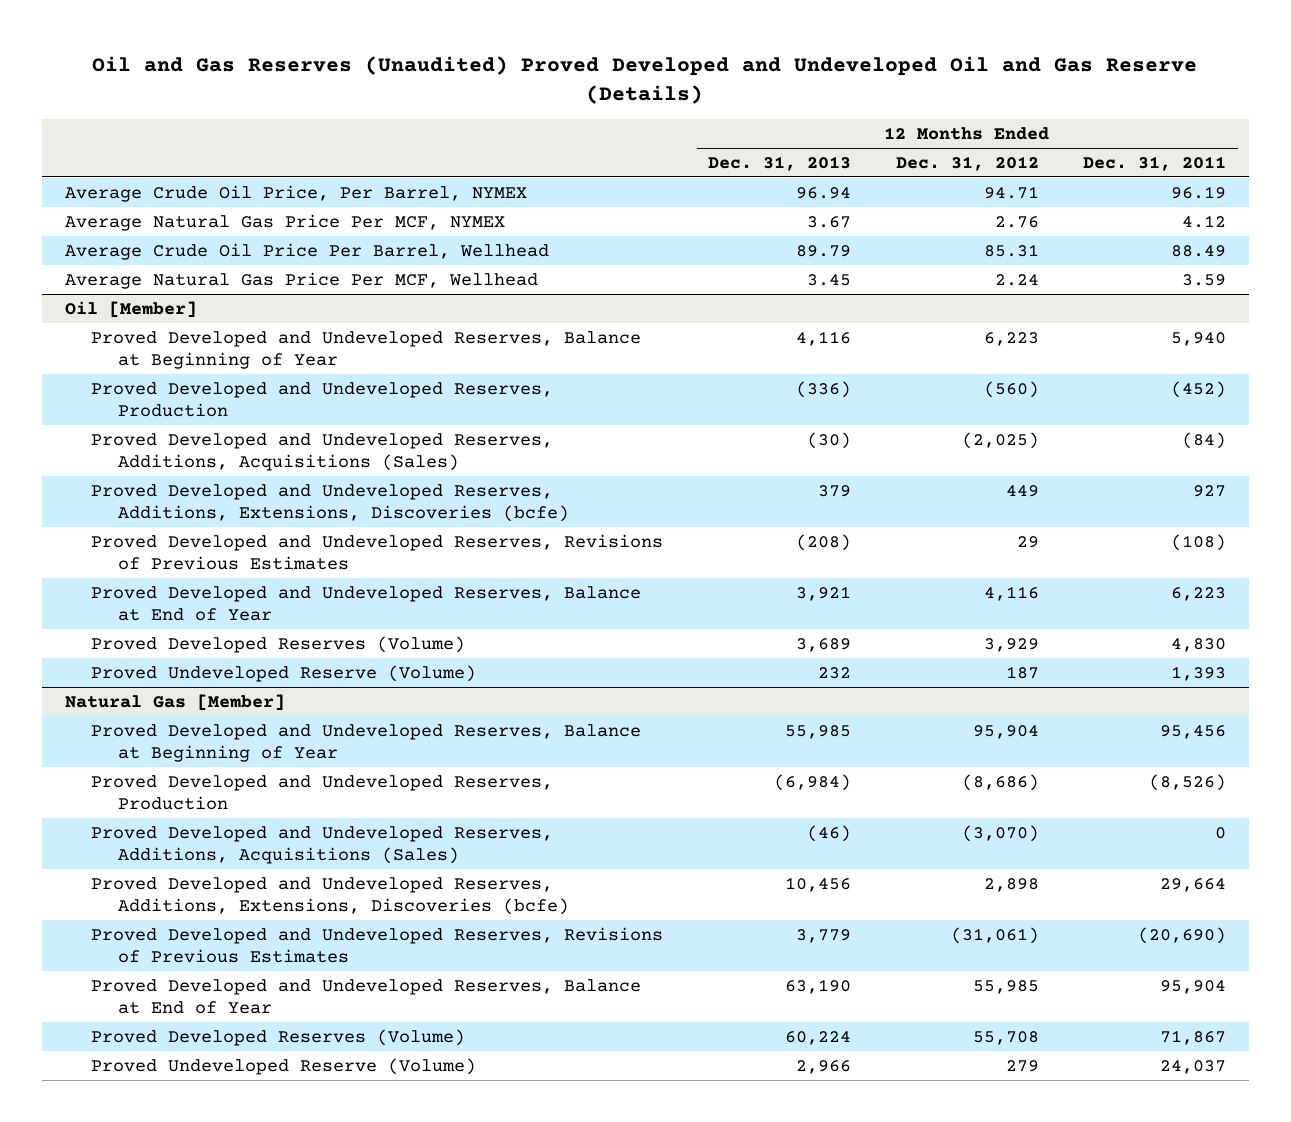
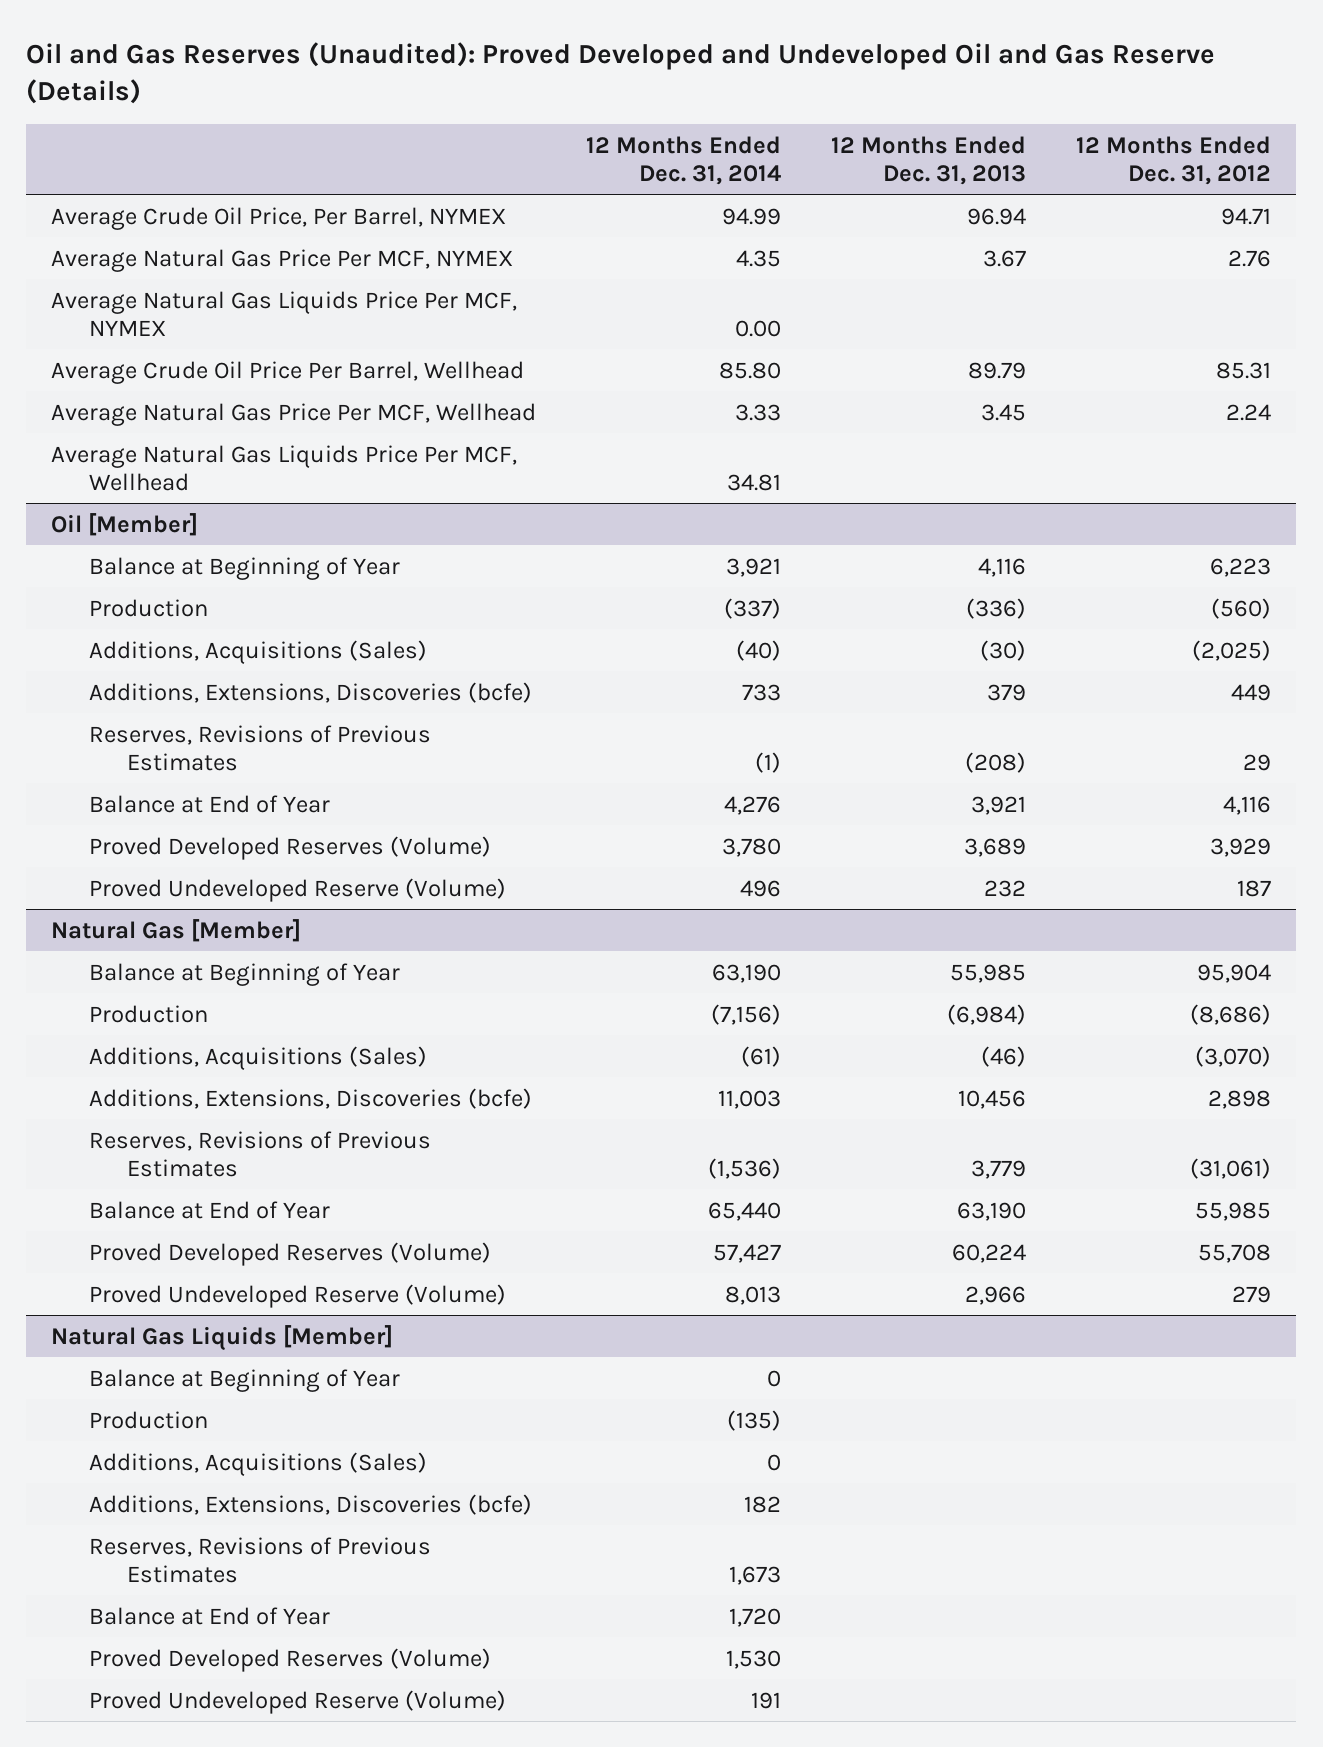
[92,56,1198,105] Oil and Gas Reserves (Unaudited) Proved Developed and Undeveloped Oil and Gas Reserve (Details) -> [26,42,1216,105] Oil and Gas Reserves (Unaudited): Proved Developed and Undeveloped Oil and Gas Reserve (Details)
[1083,155,1227,171] Dec. 31, 2011 -> none
none -> [586,135,782,185] 12 Months Ended Dec. 31, 2014
none -> [51,290,518,336] Average Natural Gas Liquids Price Per MCF, NYMEX
none -> [51,444,518,491] Average Natural Gas Liquids Price Per MCF, Wellhead
[91,330,642,370] Proved Developed and Undeveloped Reserves, Balance at Beginning of Year -> [89,556,401,580] Balance at Beginning of Year
[91,381,554,418] Proved Developed and Undeveloped Reserves, Production -> [89,598,209,617] Production
[91,432,554,472] Proved Developed and Undeveloped Reserves, Additions, Acquisitions (Sales) -> [89,639,428,664] Additions, Acquisitions (Sales)
[91,483,570,523] Proved Developed and Undeveloped Reserves, Additions, Extensions, Discoveries (bcfe) -> [89,681,533,703] Additions, Extensions, Discoveries (bcfe)
[91,533,664,571] Proved Developed and Undeveloped Reserves, Revisions of Previous Estimates -> [89,724,432,771] Reserves, Revisions of Previous Estimates
[91,585,642,622] Proved Developed and Undeveloped Reserves, Balance at End of Year -> [89,794,331,813] Balance at End of Year
[91,723,642,763] Proved Developed and Undeveloped Reserves, Balance at Beginning of Year -> [89,962,401,986] Balance at Beginning of Year
[91,774,554,811] Proved Developed and Undeveloped Reserves, Production -> [89,1004,209,1023] Production
[91,825,554,865] Proved Developed and Undeveloped Reserves, Additions, Acquisitions (Sales) -> [89,1045,428,1070] Additions, Acquisitions (Sales)
[91,876,570,916] Proved Developed and Undeveloped Reserves, Additions, Extensions, Discoveries (bcfe) -> [89,1087,533,1109] Additions, Extensions, Discoveries (bcfe)
[91,926,664,964] Proved Developed and Undeveloped Reserves, Revisions of Previous Estimates -> [89,1130,432,1177] Reserves, Revisions of Previous Estimates
[91,978,642,1015] Proved Developed and Undeveloped Reserves, Balance at End of Year -> [89,1200,331,1219] Balance at End of Year
none -> [51,1324,394,1351] Natural Gas Liquids [Member]
none -> [89,1368,401,1392] Balance at Beginning of Year
none -> [89,1410,209,1429] Production
none -> [89,1451,428,1476] Additions, Acquisitions (Sales)
none -> [89,1493,533,1515] Additions, Extensions, Discoveries (bcfe)
none -> [89,1536,432,1583] Reserves, Revisions of Previous Estimates
none -> [89,1606,331,1625] Balance at End of Year
none -> [89,1647,492,1672] Proved Developed Reserves (Volume)
none -> [89,1689,507,1714] Proved Undeveloped Reserve (Volume)

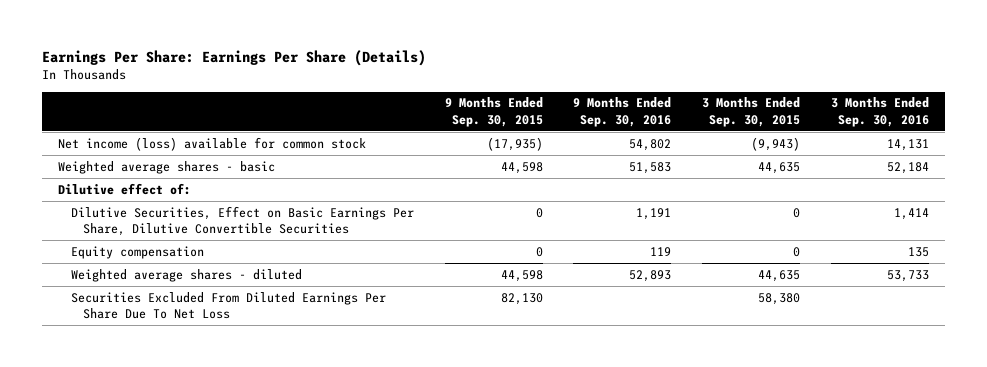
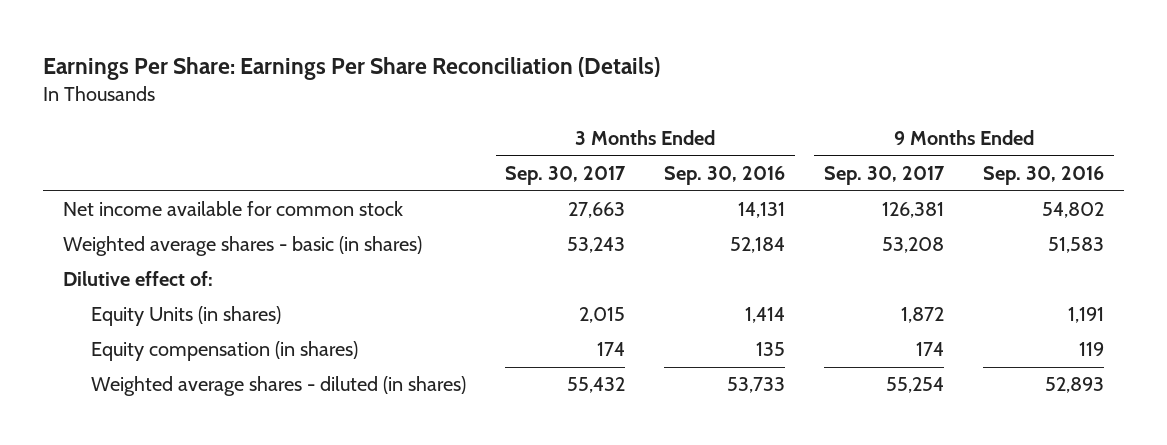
[42,50,427,67] Earnings Per Share: Earnings Per Share (Details) -> [43,57,661,81] Earnings Per Share: Earnings Per Share Reconciliation (Details)
[444,97,543,127] 9 Months Ended Sep. 30, 2015 -> none
[702,97,801,127] 3 Months Ended Sep. 30, 2015 -> none
none -> [505,166,627,186] Sep. 30, 2017
none -> [824,166,946,186] Sep. 30, 2017
[57,136,366,151] Net income (loss) available for common stock -> [62,201,403,217] Net income available for common stock
[57,160,275,174] Weighted average shares - basic -> [62,236,422,257] Weighted average shares - basic (in shares)
[70,291,386,320] Securities Excluded From Diluted Earnings Per Share Due To Net Loss -> none
[70,205,414,237] Dilutive Securities, Effect on Basic Earnings Per Share, Dilutive Convertible Securities -> [91,306,282,327] Equity Units (in shares)
[70,245,204,259] Equity compensation -> [91,341,359,362] Equity compensation (in shares)
[70,268,302,282] Weighted average shares - diluted -> [91,376,467,397] Weighted average shares - diluted (in shares)

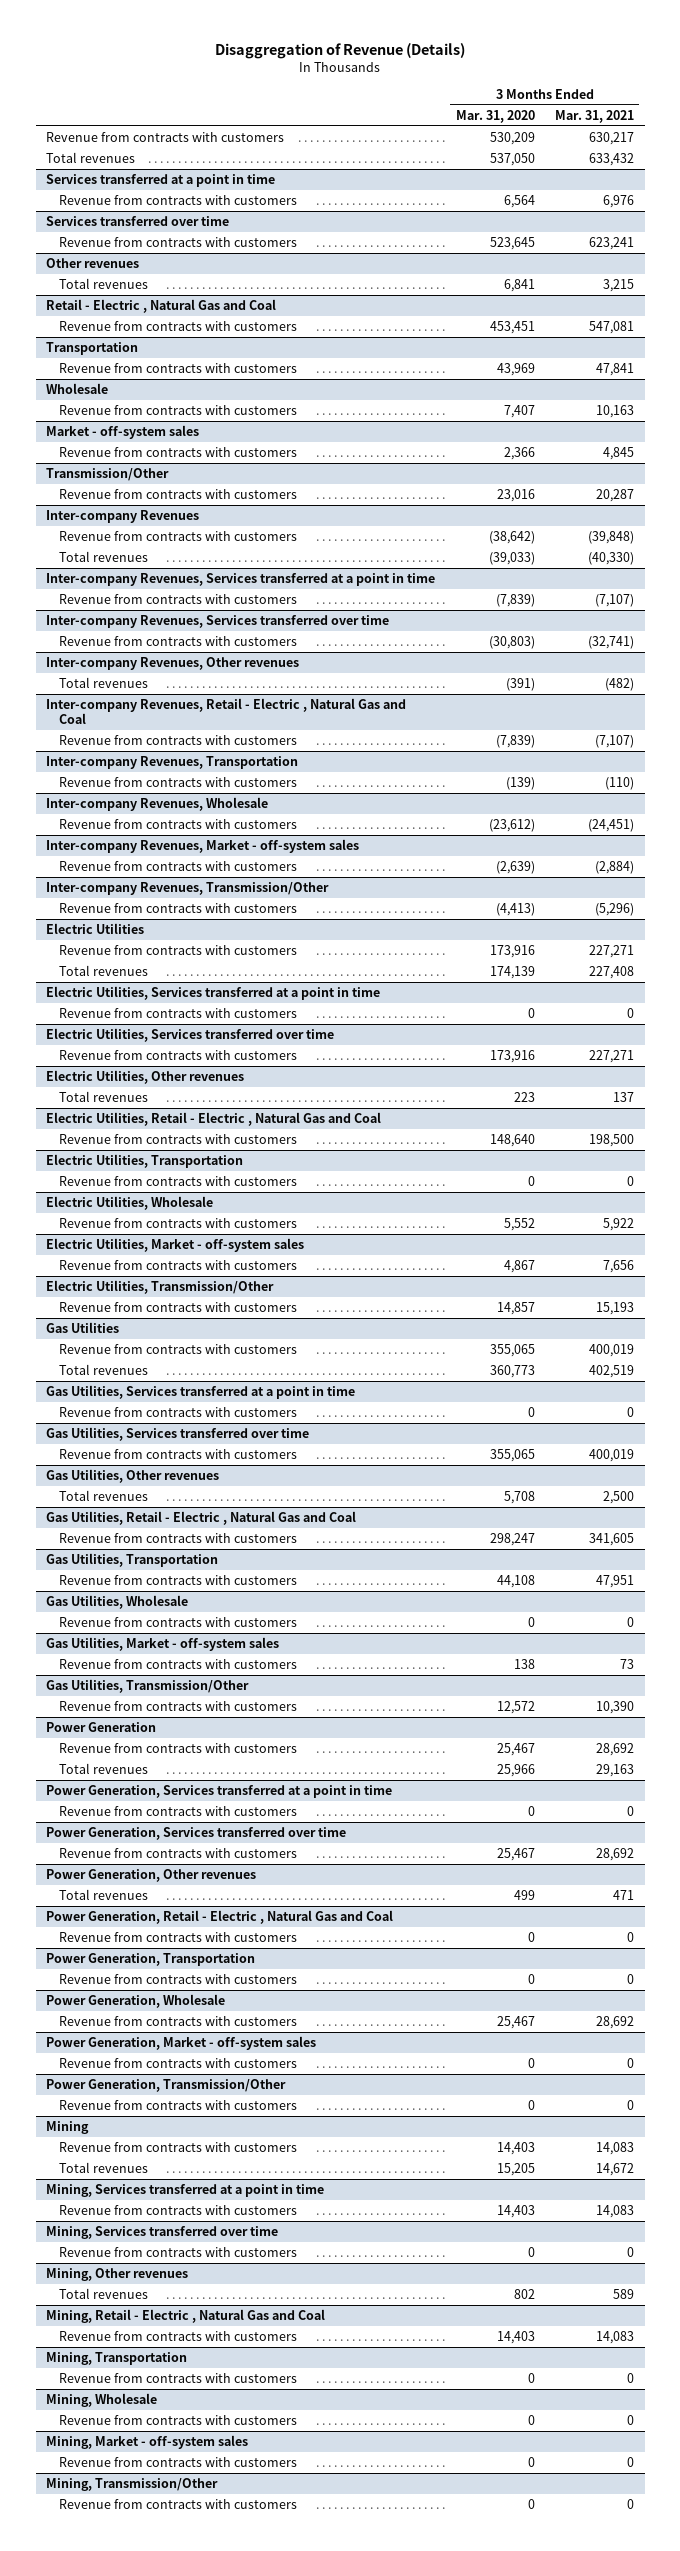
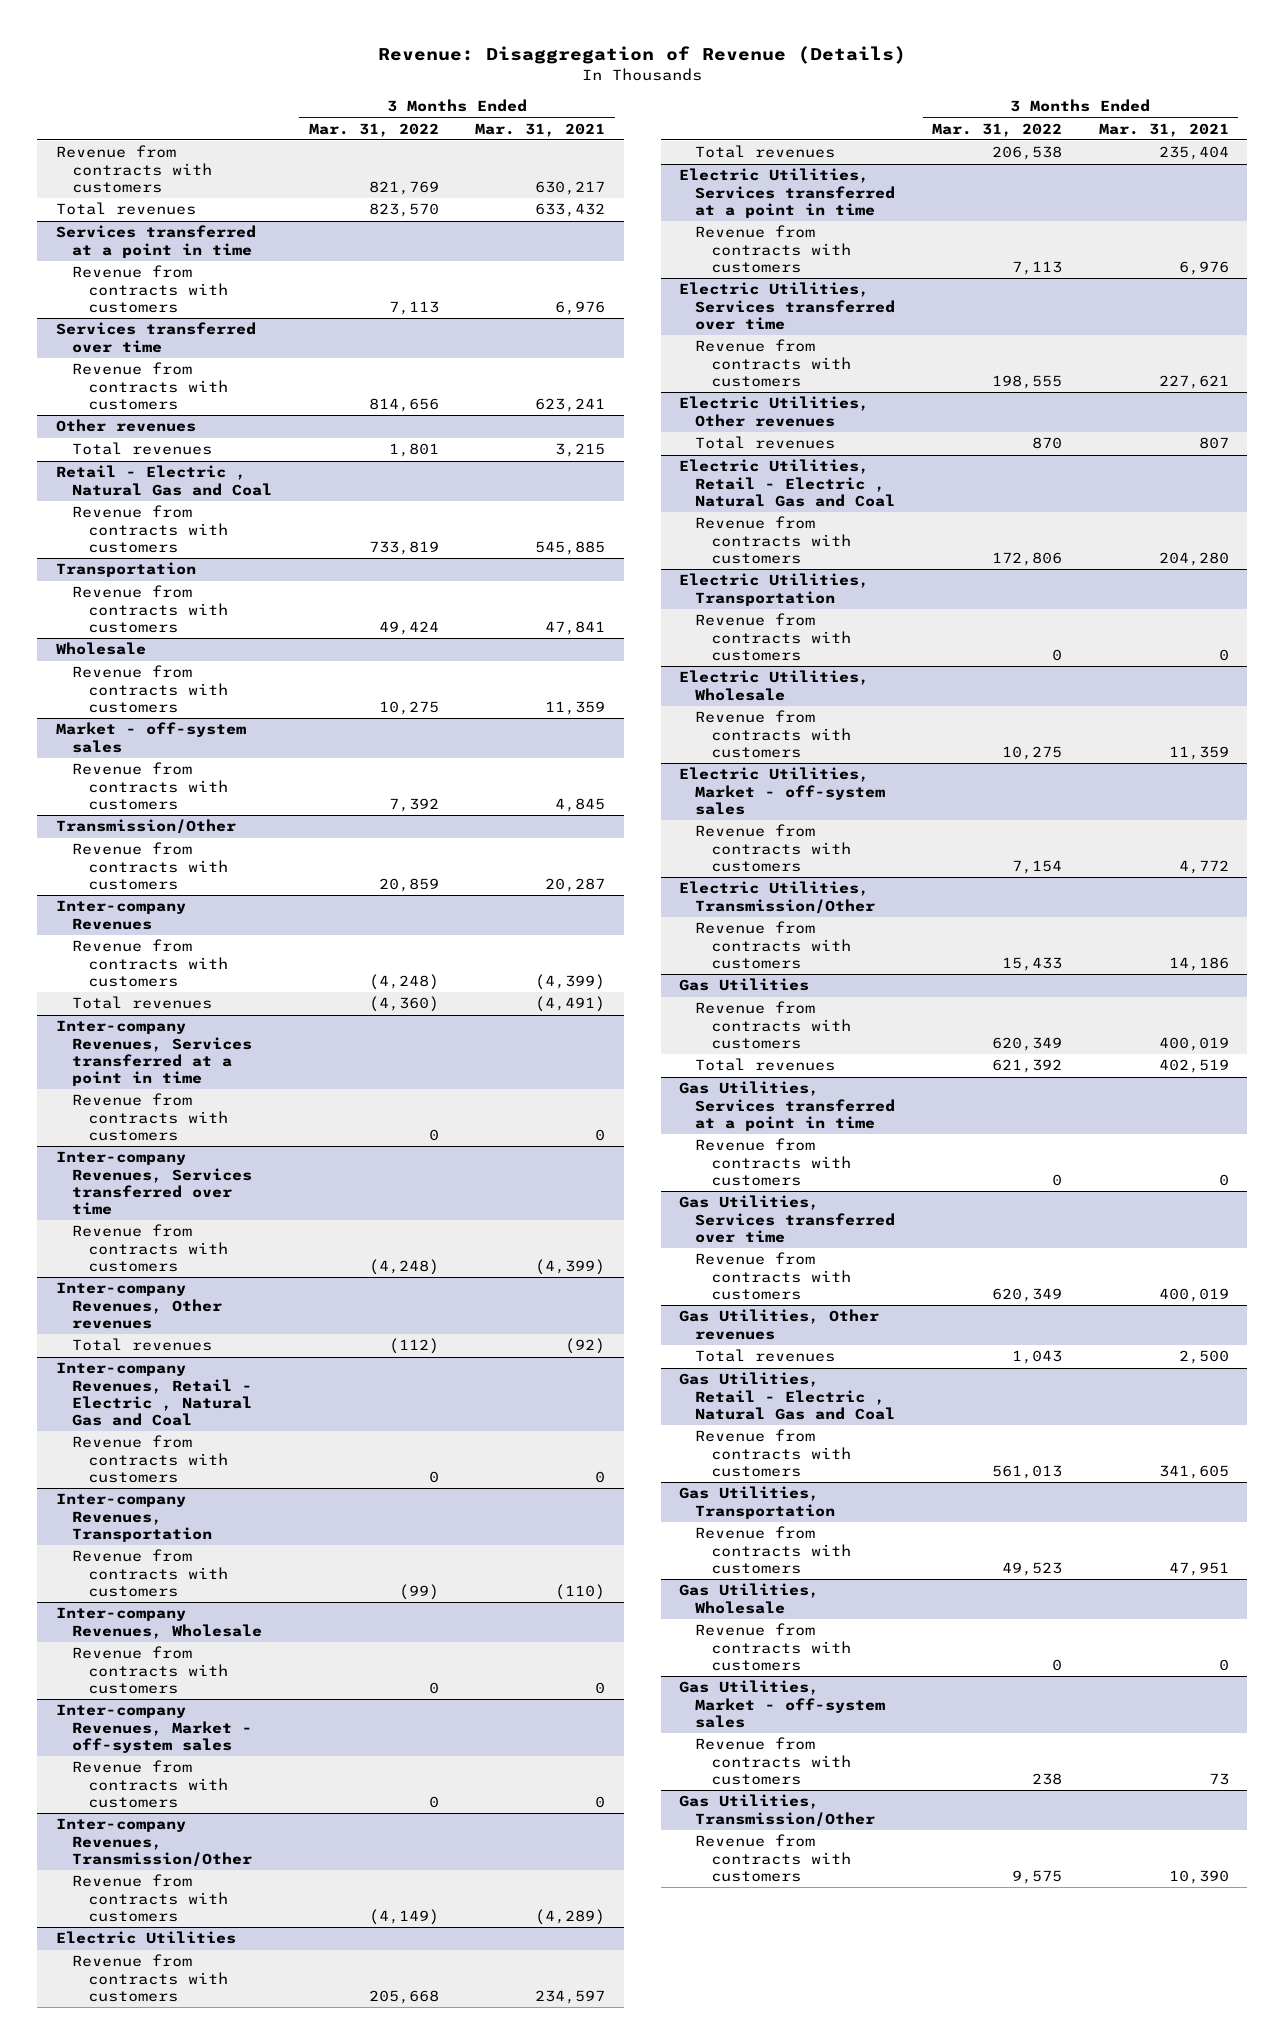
[215,42,466,59] Disaggregation of Revenue (Details) -> [378,46,907,65] Revenue: Disaggregation of Revenue (Details)
[455,109,535,123] Mar. 31, 2020 -> none
none -> [308,122,439,137] Mar. 31, 2022
[589,320,635,334] 547,081 -> [535,541,606,556] 545,885
[596,404,635,418] 10,163 -> [545,701,606,716] 11,359
[588,530,635,544] (39,848) -> [535,974,606,991] (4,399)
[588,551,635,565] (40,330) -> [535,996,606,1013] (4,491)
[595,593,635,607] (7,107) -> [595,1129,606,1142] 0
[588,635,635,649] (32,741) -> [535,1259,606,1276] (4,399)
[605,677,635,691] (482) -> [565,1338,606,1355] (92)
[595,734,635,748] (7,107) -> [595,1471,606,1484] 0
[588,818,635,832] (24,451) -> [595,1682,606,1695] 0
[595,860,635,874] (2,884) -> [595,1796,606,1809] 0
[595,902,635,916] (5,296) -> [535,1909,606,1926] (4,289)
[589,944,635,958] 227,271 -> [535,1990,606,2005] 234,597
[589,965,635,979] 227,408 -> [1158,146,1229,161] 235,404
[627,1007,635,1018] 0 -> [1178,261,1229,276] 6,976
[589,1049,635,1063] 227,271 -> [1158,375,1229,390] 227,621
[613,1091,635,1102] 137 -> [1198,437,1229,450] 807
[589,1133,635,1147] 198,500 -> [1158,552,1229,567] 204,280
[603,1217,635,1231] 5,922 -> [1168,746,1229,761] 11,359
[603,1259,635,1273] 7,656 -> [1178,860,1229,875] 4,772
[596,1301,635,1315] 15,193 -> [1168,957,1229,972] 14,186
[45,1721,156,1732] Power Generation -> none
[59,1742,298,1753] Revenue from contracts with customers -> none
[59,1762,149,1774] Total revenues -> none
[45,1784,392,1798] Power Generation, Services transferred at a point in time -> none
[59,1805,298,1816] Revenue from contracts with customers -> none
[45,1826,346,1840] Power Generation, Services transferred over time -> none
[59,1847,298,1858] Revenue from contracts with customers -> none
[45,1868,256,1882] Power Generation, Other revenues -> none
[59,1888,149,1900] Total revenues -> none
[45,1909,393,1924] Power Generation, Retail - Electric , Natural Gas and Coal -> none
[59,1931,298,1942] Revenue from contracts with customers -> none
[45,1952,255,1966] Power Generation, Transportation -> none
[59,1973,298,1984] Revenue from contracts with customers -> none
[45,1993,225,2008] Power Generation, Wholesale -> none
[59,2015,298,2026] Revenue from contracts with customers -> none
[45,2035,316,2050] Power Generation, Market - off-system sales -> none
[59,2057,298,2068] Revenue from contracts with customers -> none
[45,2078,286,2092] Power Generation, Transmission/Other -> none
[59,2099,298,2110] Revenue from contracts with customers -> none
[45,2120,89,2134] Mining -> none
[59,2141,298,2152] Revenue from contracts with customers -> none
[59,2161,149,2173] Total revenues -> none
[45,2183,324,2197] Mining, Services transferred at a point in time -> none
[59,2204,298,2215] Revenue from contracts with customers -> none
[45,2225,278,2239] Mining, Services transferred over time -> none
[59,2246,298,2257] Revenue from contracts with customers -> none
[45,2267,188,2281] Mining, Other revenues -> none
[59,2287,149,2299] Total revenues -> none
[45,2308,325,2323] Mining, Retail - Electric , Natural Gas and Coal -> none
[59,2330,298,2341] Revenue from contracts with customers -> none
[45,2351,187,2365] Mining, Transportation -> none
[59,2372,298,2383] Revenue from contracts with customers -> none
[45,2392,157,2407] Mining, Wholesale -> none
[59,2414,298,2425] Revenue from contracts with customers -> none
[45,2434,248,2449] Mining, Market - off-system sales -> none
[59,2456,298,2467] Revenue from contracts with customers -> none
[45,2477,218,2491] Mining, Transmission/Other -> none
[59,2498,298,2509] Revenue from contracts with customers -> none

